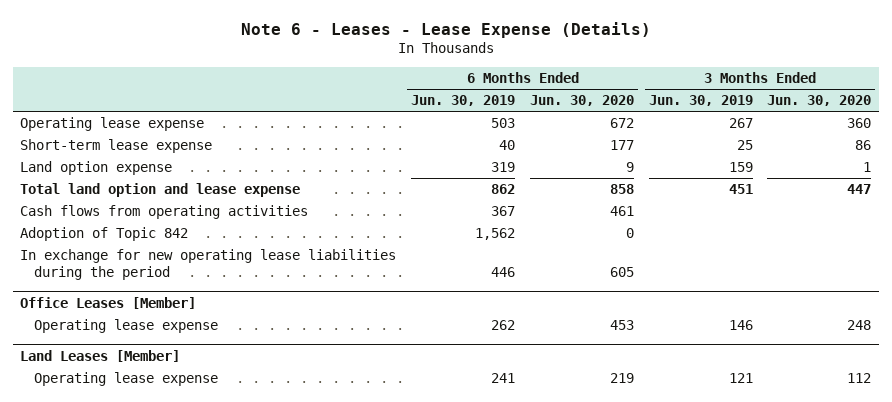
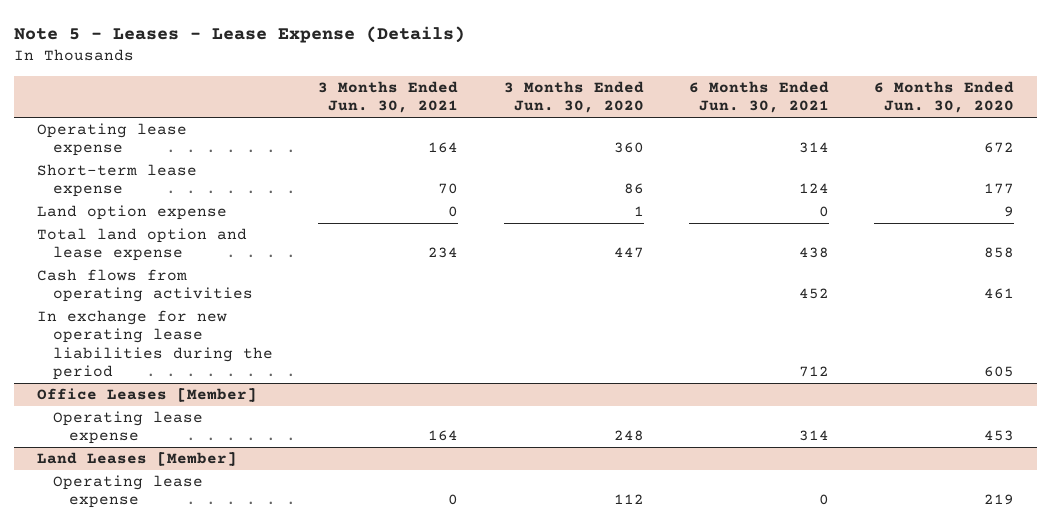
[240,21,651,38] Note 6 - Leases - Lease Expense (Details) -> [13,25,465,43] Note 5 - Leases - Lease Expense (Details)
[411,95,516,107] Jun. 30, 2019 -> none
[648,95,753,107] Jun. 30, 2019 -> none
none -> [318,80,459,114] 3 Months Ended Jun. 30, 2021
none -> [688,80,829,114] 6 Months Ended Jun. 30, 2021
[20,227,189,242] Adoption of Topic 842 -> none

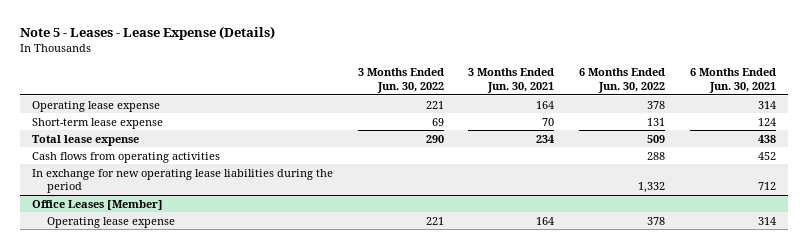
[503,80,644,114] 3 Months Ended Jun. 30, 2020 -> none
[874,80,1015,114] 6 Months Ended Jun. 30, 2020 -> none
none -> [357,68,444,94] 3 Months Ended Jun. 30, 2022
none -> [579,68,666,94] 6 Months Ended Jun. 30, 2022
[36,204,227,220] Land option expense -> none
[36,227,247,262] Total land option and lease expense -> [32,134,140,146] Total lease expense
[36,451,237,466] Land Leases [Member] -> none
[52,474,203,509] Operating lease expense -> none

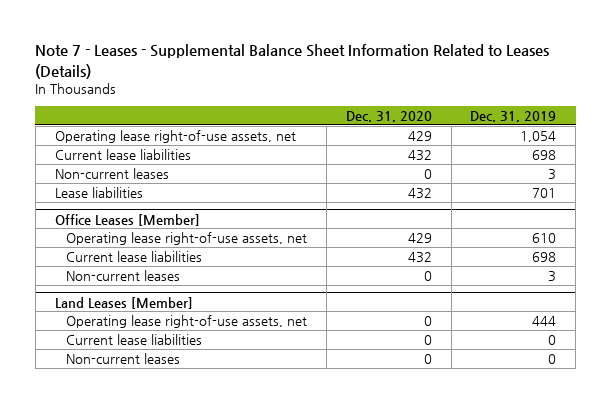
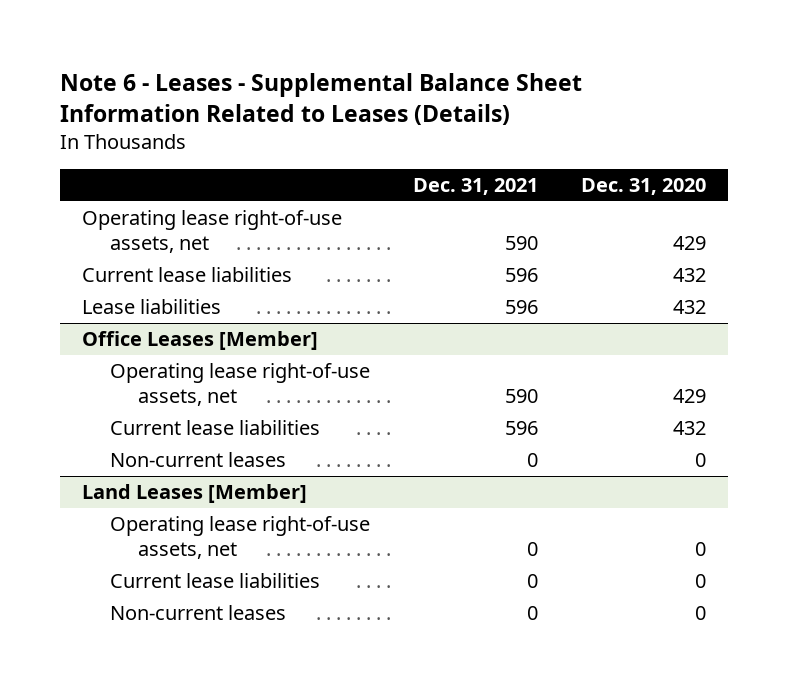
[35,44,550,79] Note 7 - Leases - Supplemental Balance Sheet Information Related to Leases (Details) -> [60,73,583,126] Note 6 - Leases - Supplemental Balance Sheet Information Related to Leases (Details)
[470,111,557,123] Dec. 31, 2019 -> none
none -> [413,177,539,195] Dec. 31, 2021
[54,167,169,179] Non-current leases -> none

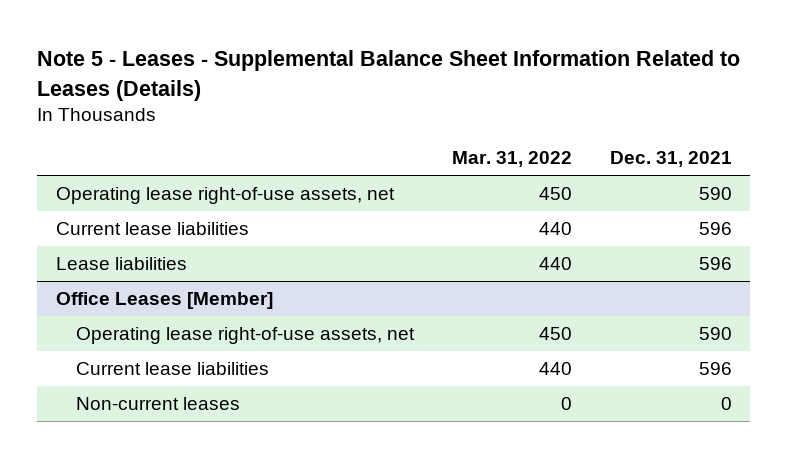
[60,73,583,126] Note 6 - Leases - Supplemental Balance Sheet Information Related to Leases (Details) -> [37,50,741,101] Note 5 - Leases - Supplemental Balance Sheet Information Related to Leases (Details)
[581,177,707,195] Dec. 31, 2020 -> none
none -> [451,151,572,168] Mar. 31, 2022
[82,484,308,504] Land Leases [Member] -> none
[109,516,370,560] Operating lease right-of-use assets, net -> none
[109,573,320,589] Current lease liabilities -> none
[109,605,286,621] Non-current leases -> none

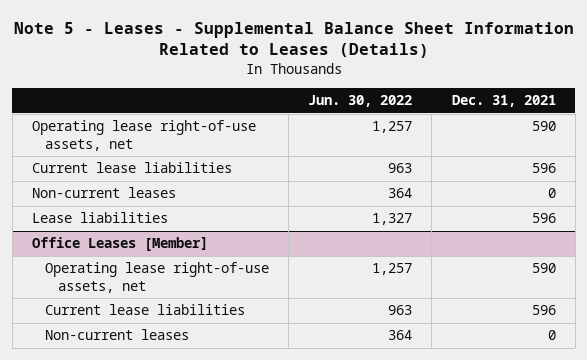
[451,151,572,168] Mar. 31, 2022 -> none
none -> [308,95,413,108] Jun. 30, 2022
none -> [31,187,176,199] Non-current leases

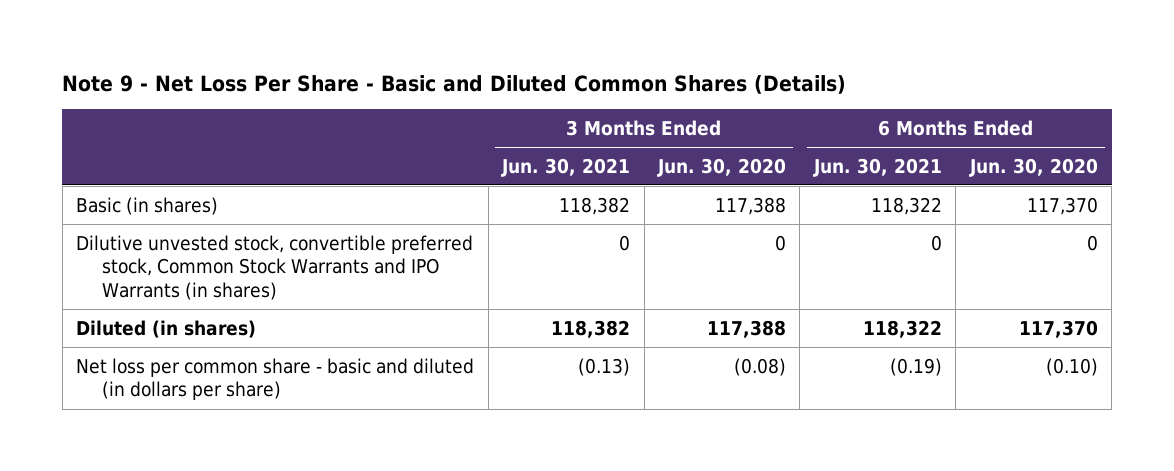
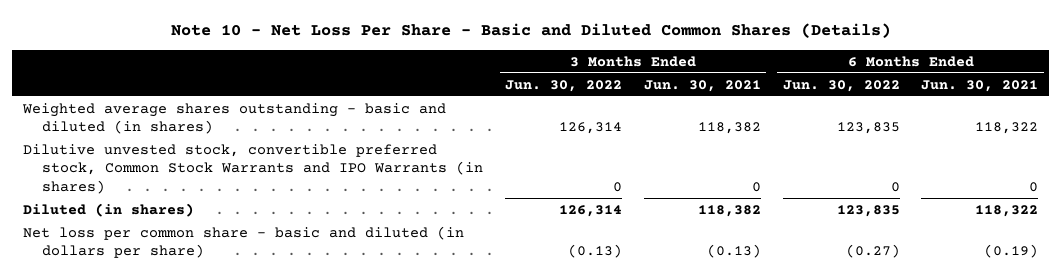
[62,74,847,94] Note 9 - Net Loss Per Share - Basic and Diluted Common Shares (Details) -> [170,23,891,39] Note 10 - Net Loss Per Share - Basic and Diluted Common Shares (Details)
[657,157,787,177] Jun. 30, 2020 -> none
[968,157,1098,177] Jun. 30, 2020 -> none
none -> [505,79,623,92] Jun. 30, 2022
none -> [782,79,900,92] Jun. 30, 2022
[76,196,219,215] Basic (in shares) -> [22,102,447,135] Weighted average shares outstanding - basic and diluted (in shares)

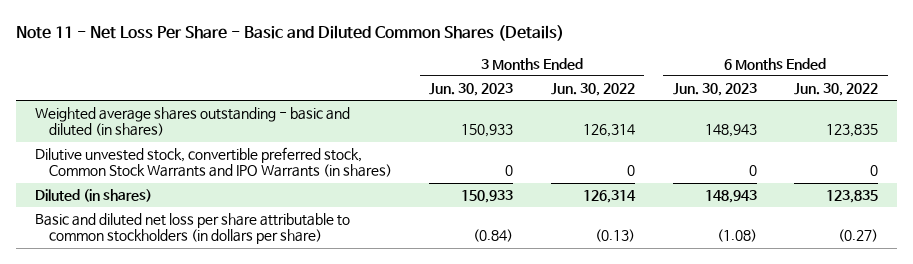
[170,23,891,39] Note 10 - Net Loss Per Share - Basic and Diluted Common Shares (Details) -> [16,24,565,41] Note 11 - Net Loss Per Share - Basic and Diluted Common Shares (Details)
[643,79,761,92] Jun. 30, 2021 -> none
[921,79,1039,92] Jun. 30, 2021 -> none
none -> [429,83,514,97] Jun. 30, 2023
none -> [672,83,757,97] Jun. 30, 2023
[23,225,465,259] Net loss per common share - basic and diluted (in dollars per share) -> [34,213,350,245] Basic and diluted net loss per share attributable to common stockholders (in dollars per share)

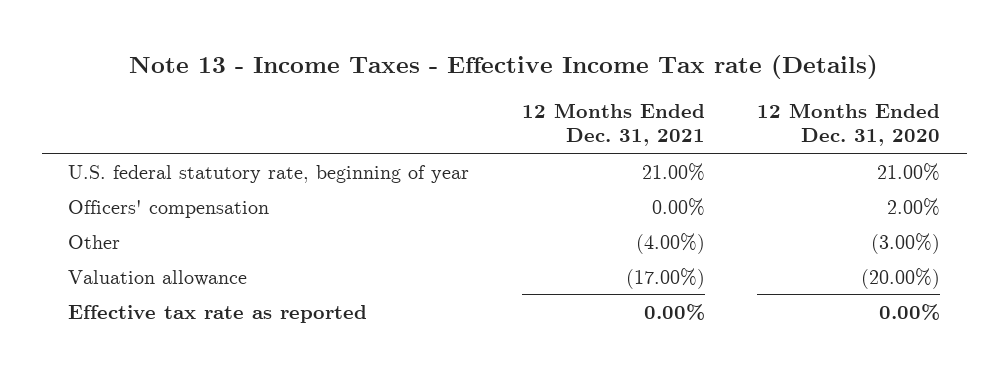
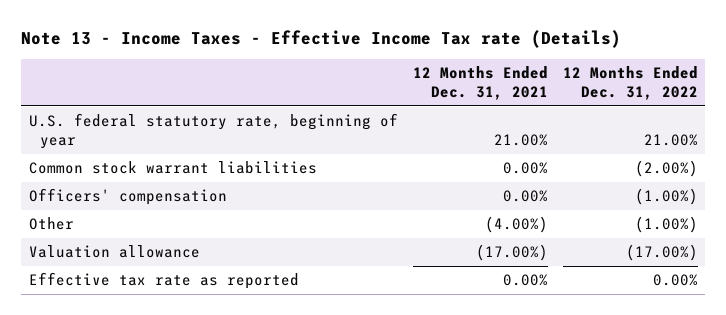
[757,102,941,147] 12 Months Ended Dec. 31, 2020 -> none
none -> [562,66,698,100] 12 Months Ended Dec. 31, 2022
none -> [28,161,317,175] Common stock warrant liabilities

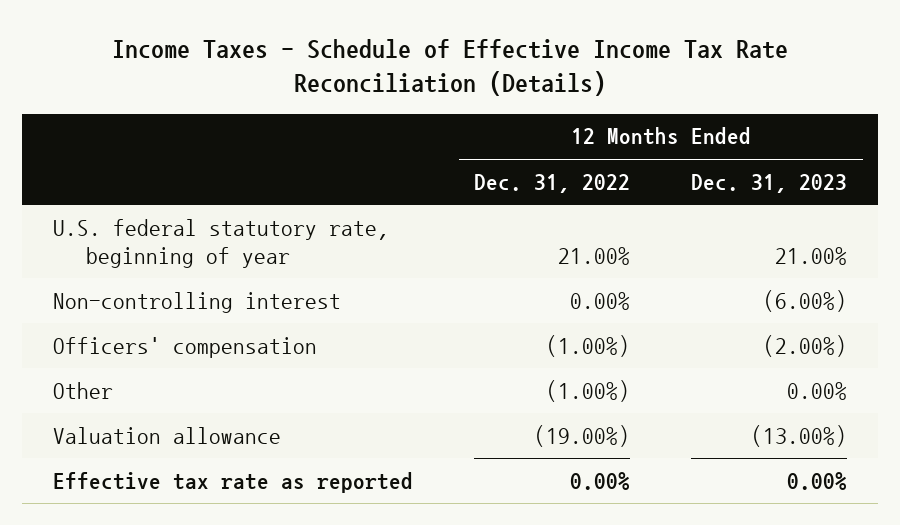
[21,30,622,49] Note 13 - Income Taxes - Effective Income Tax rate (Details) -> [111,38,788,97] Income Taxes - Schedule of Effective Income Tax Rate Reconciliation (Details)
[412,66,548,100] 12 Months Ended Dec. 31, 2021 -> none
none -> [691,173,848,193] Dec. 31, 2023
[28,161,317,175] Common stock warrant liabilities -> none
none -> [52,291,341,313] Non-controlling interest
[625,244,698,262] (17.00%) -> [533,424,630,447] (19.00%)

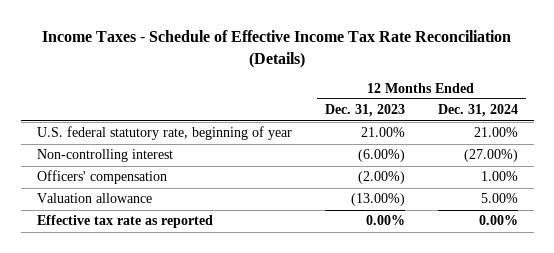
[473,173,630,193] Dec. 31, 2022 -> none
none -> [437,104,518,118] Dec. 31, 2024
[52,381,113,399] Other -> none

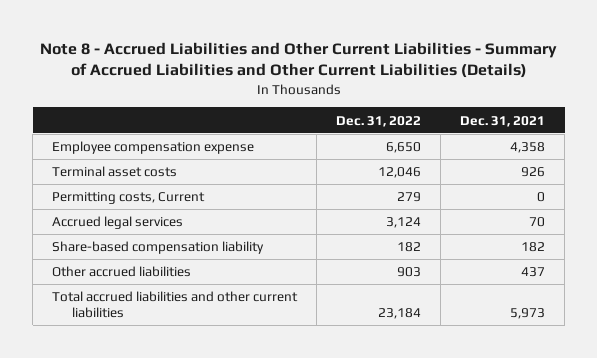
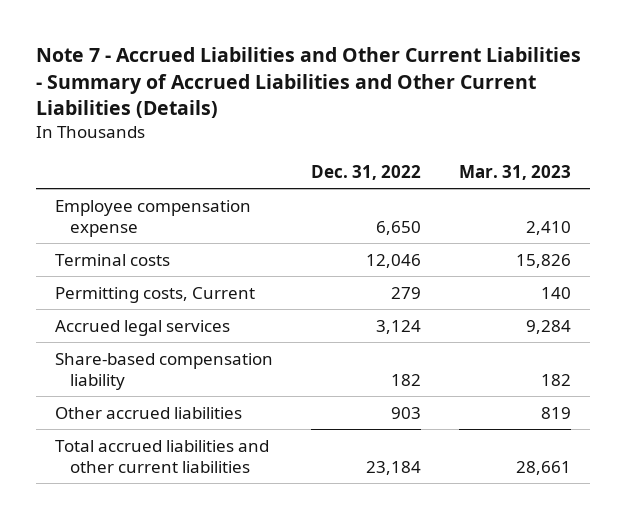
[39,41,557,79] Note 8 - Accrued Liabilities and Other Current Liabilities - Summary of Accrued Liabilities and Other Current Liabilities (Details) -> [35,47,581,118] Note 7 - Accrued Liabilities and Other Current Liabilities - Summary of Accrued Liabilities and Other Current Liabilities (Details)
[460,115,546,127] Dec. 31, 2021 -> none
none -> [458,164,571,180] Mar. 31, 2023
[52,166,178,178] Terminal asset costs -> [54,253,170,266] Terminal costs

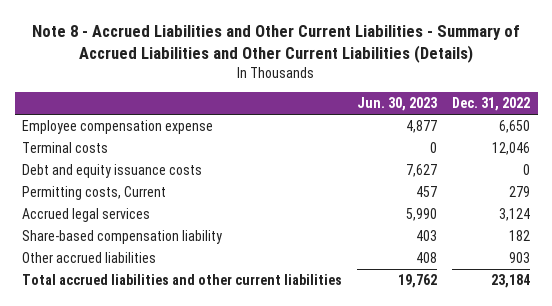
[35,47,581,118] Note 7 - Accrued Liabilities and Other Current Liabilities - Summary of Accrued Liabilities and Other Current Liabilities (Details) -> [32,24,521,63] Note 8 - Accrued Liabilities and Other Current Liabilities - Summary of Accrued Liabilities and Other Current Liabilities (Details)
[458,164,571,180] Mar. 31, 2023 -> none
none -> [357,97,438,112] Jun. 30, 2023
none -> [22,164,203,179] Debt and equity issuance costs

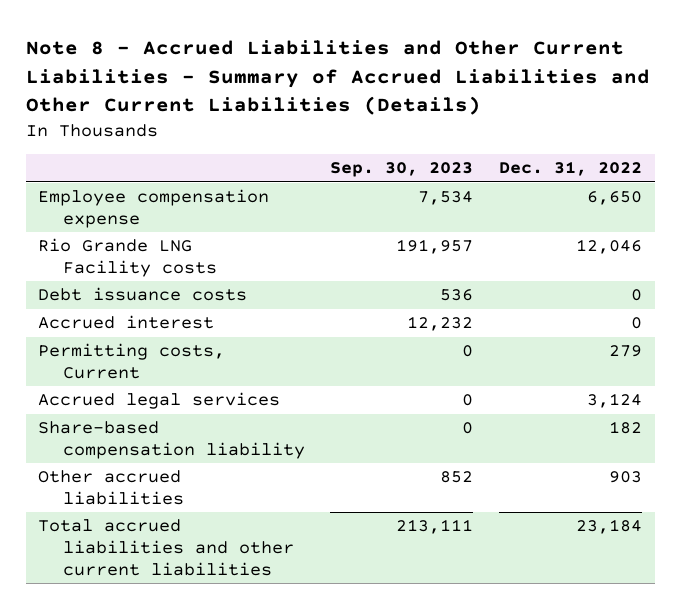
[357,97,438,112] Jun. 30, 2023 -> none
none -> [330,162,474,178] Sep. 30, 2023
[22,142,109,154] Terminal costs -> [38,238,218,277] Rio Grande LNG Facility costs
[22,164,203,179] Debt and equity issuance costs -> [38,287,248,302] Debt issuance costs
none -> [38,315,215,330] Accrued interest

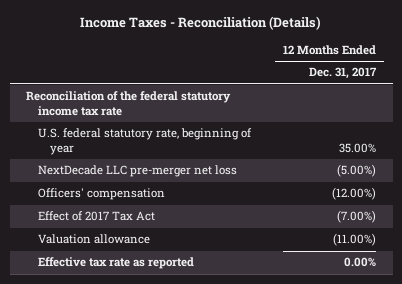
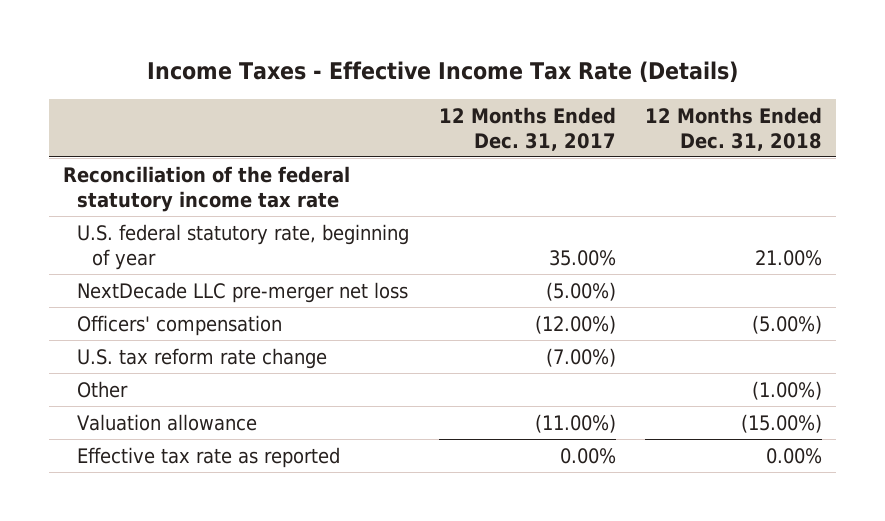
[80,16,322,31] Income Taxes - Reconciliation (Details) -> [147,61,739,84] Income Taxes - Effective Income Tax Rate (Details)
none -> [644,106,822,151] 12 Months Ended Dec. 31, 2018
[37,211,155,222] Effect of 2017 Tax Act -> [77,347,328,369] U.S. tax reform rate change
none -> [77,380,129,398] Other

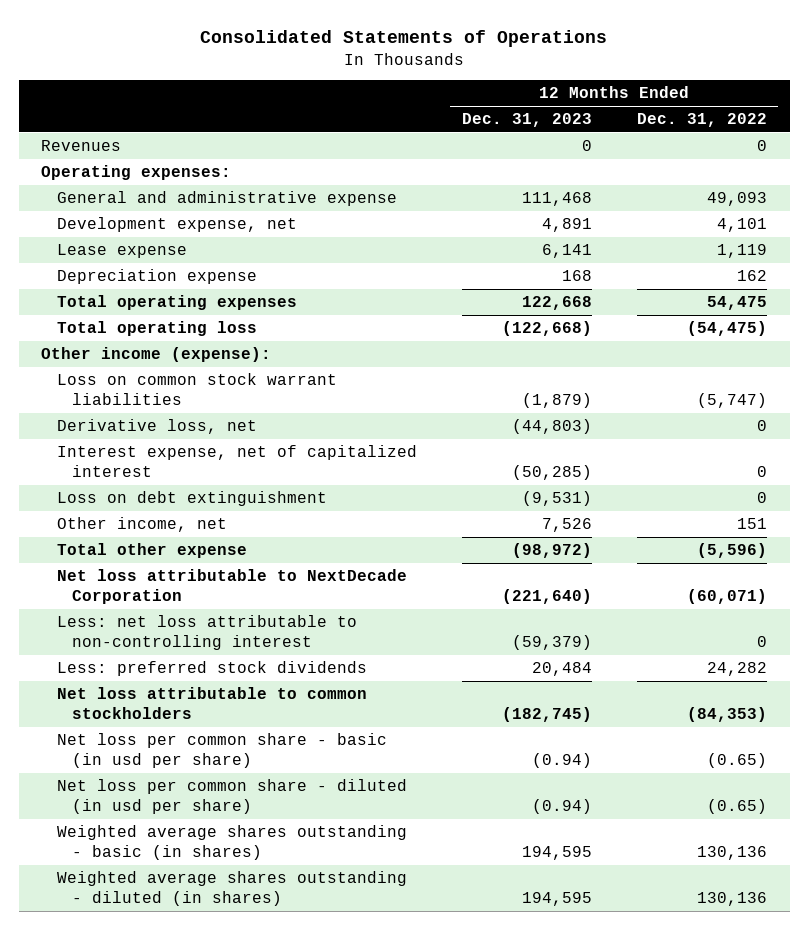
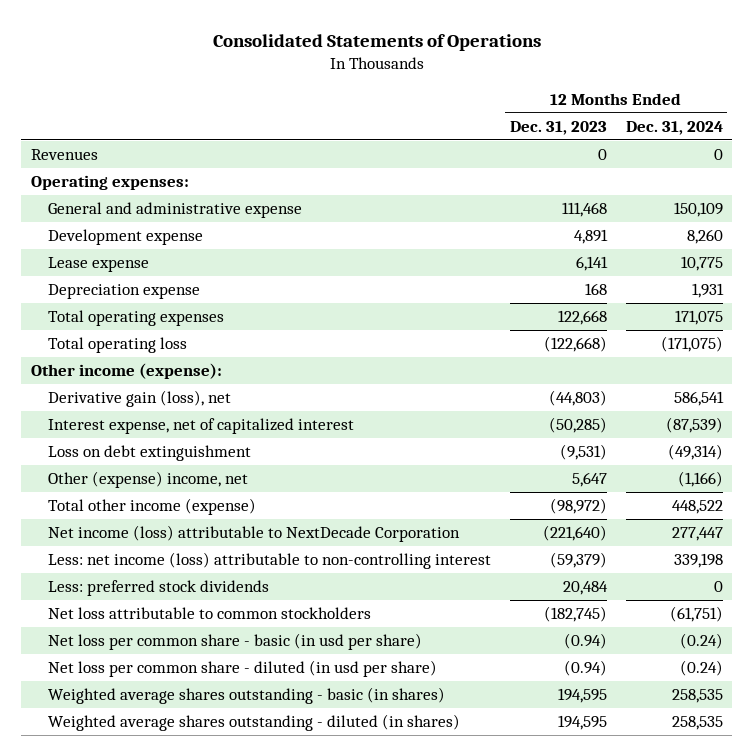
[637,113,768,128] Dec. 31, 2022 -> none
none -> [625,120,723,135] Dec. 31, 2024
[56,216,297,232] Development expense, net -> [48,229,204,246] Development expense
[56,372,337,406] Loss on common stock warrant liabilities -> none
[56,418,257,434] Derivative loss, net -> [48,390,232,408] Derivative gain (loss), net
[56,516,227,532] Other income, net -> [48,471,249,489] Other (expense) income, net
[541,517,592,532] 7,526 -> [572,472,608,488] 5,647
[56,542,247,558] Total other expense -> [48,498,257,516] Total other income (expense)
[56,568,407,605] Net loss attributable to NextDecade Corporation -> [48,525,461,543] Net income (loss) attributable to NextDecade Corporation
[56,614,357,651] Less: net loss attributable to non-controlling interest -> [48,552,492,570] Less: net income (loss) attributable to non-controlling interest

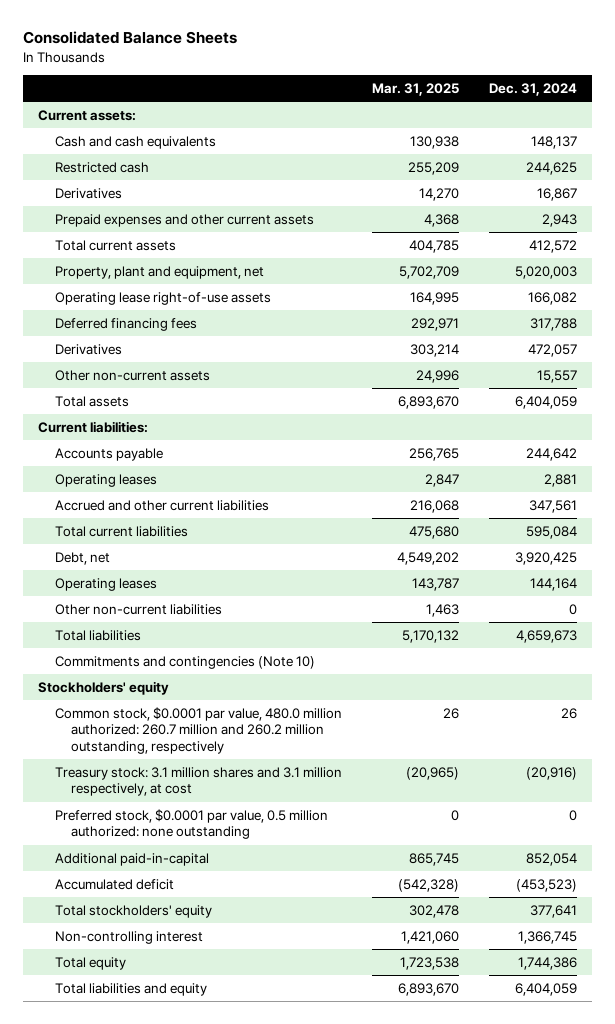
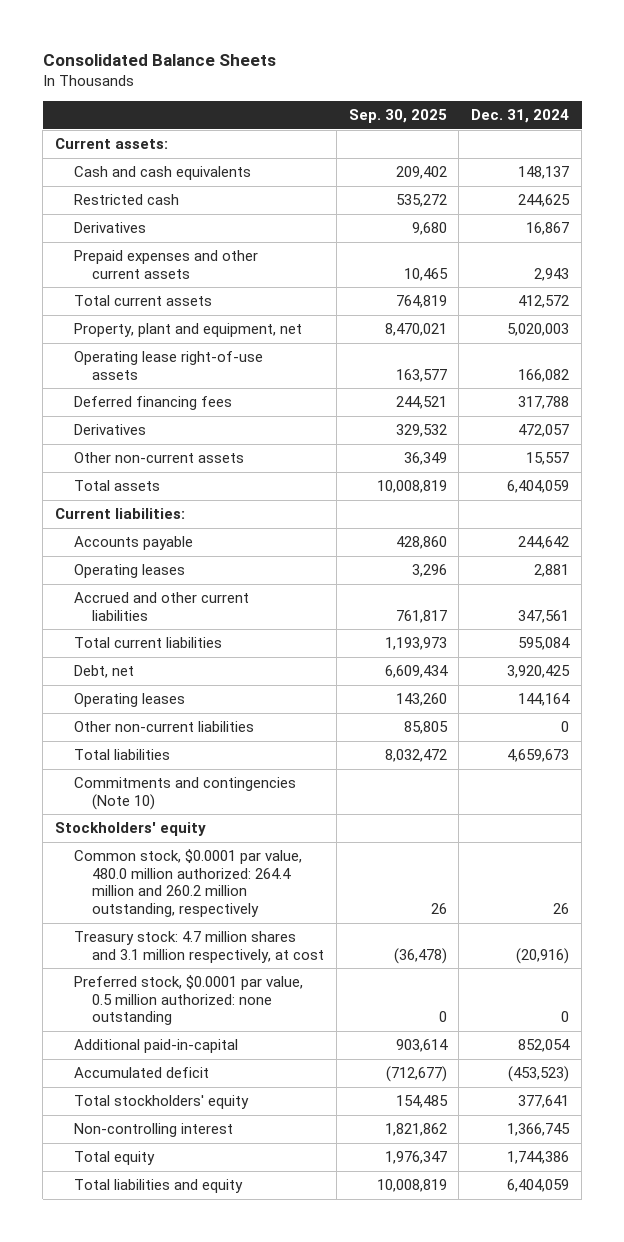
[371,82,459,96] Mar. 31, 2025 -> none
none -> [348,109,447,124] Sep. 30, 2025
[54,706,342,754] Common stock, $0.0001 par value, 480.0 million authorized: 260.7 million and 260.2 million outstanding, respectively -> [73,849,302,918] Common stock, $0.0001 par value, 480.0 million authorized: 264.4 million and 260.2 million outstanding, respectively
[54,766,342,797] Treasury stock: 3.1 million shares and 3.1 million respectively, at cost -> [73,931,325,963] Treasury stock: 4.7 million shares and 3.1 million respectively, at cost

